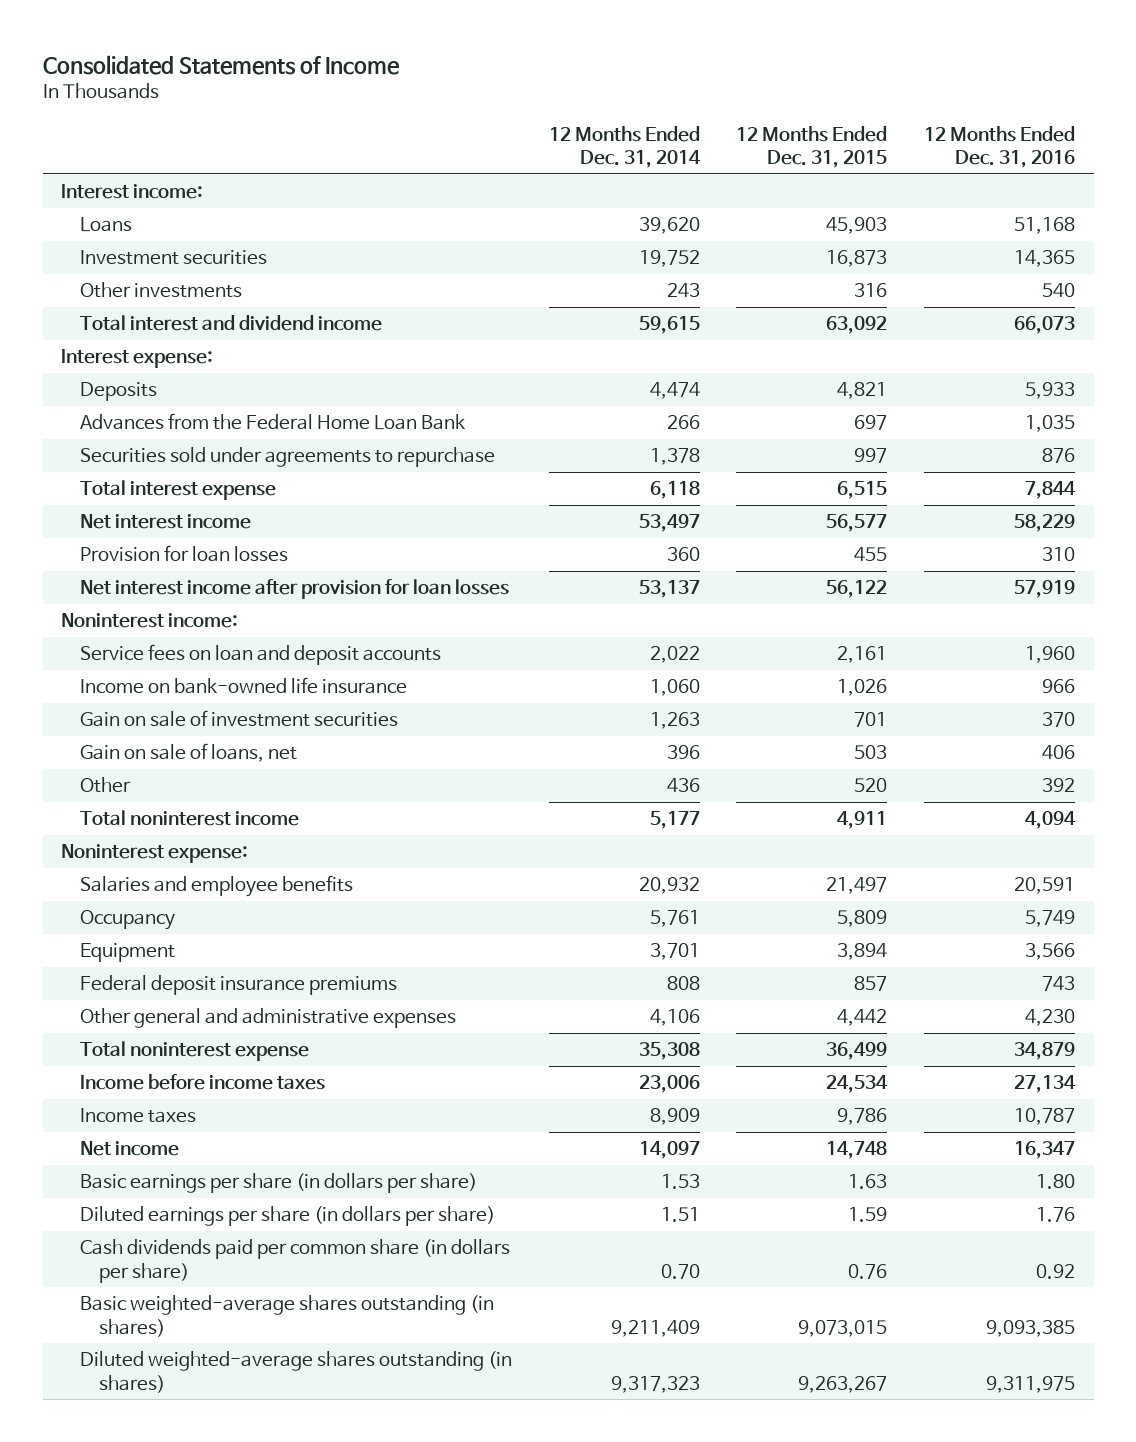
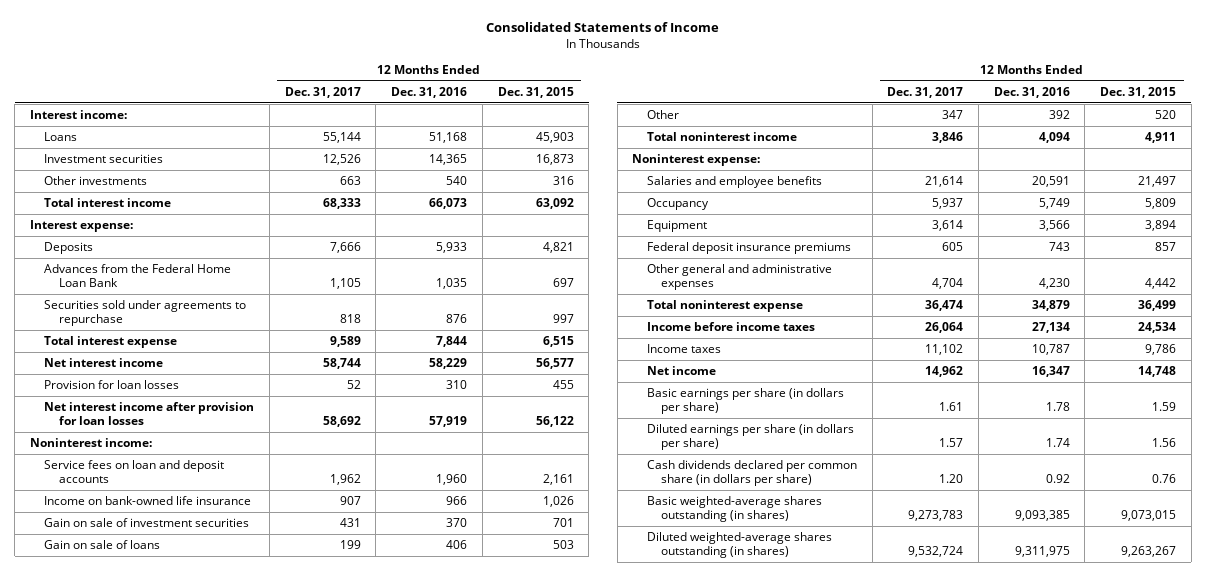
[548,126,701,169] 12 Months Ended Dec. 31, 2014 -> none
none -> [284,86,361,98] Dec. 31, 2017
[79,315,382,332] Total interest and dividend income -> [44,197,172,207] Total interest income
[79,743,297,763] Gain on sale of loans, net -> [44,539,161,549] Gain on sale of loans
[848,1174,888,1190] 1.63 -> [1151,402,1176,412] 1.59
[1036,1174,1076,1190] 1.80 -> [1045,402,1070,412] 1.78
[848,1207,888,1223] 1.59 -> [1151,438,1176,448] 1.56
[1036,1207,1076,1223] 1.76 -> [1045,438,1070,448] 1.74
[79,1239,510,1283] Cash dividends paid per common share (in dollars per share) -> [646,459,857,487] Cash dividends declared per common share (in dollars per share)

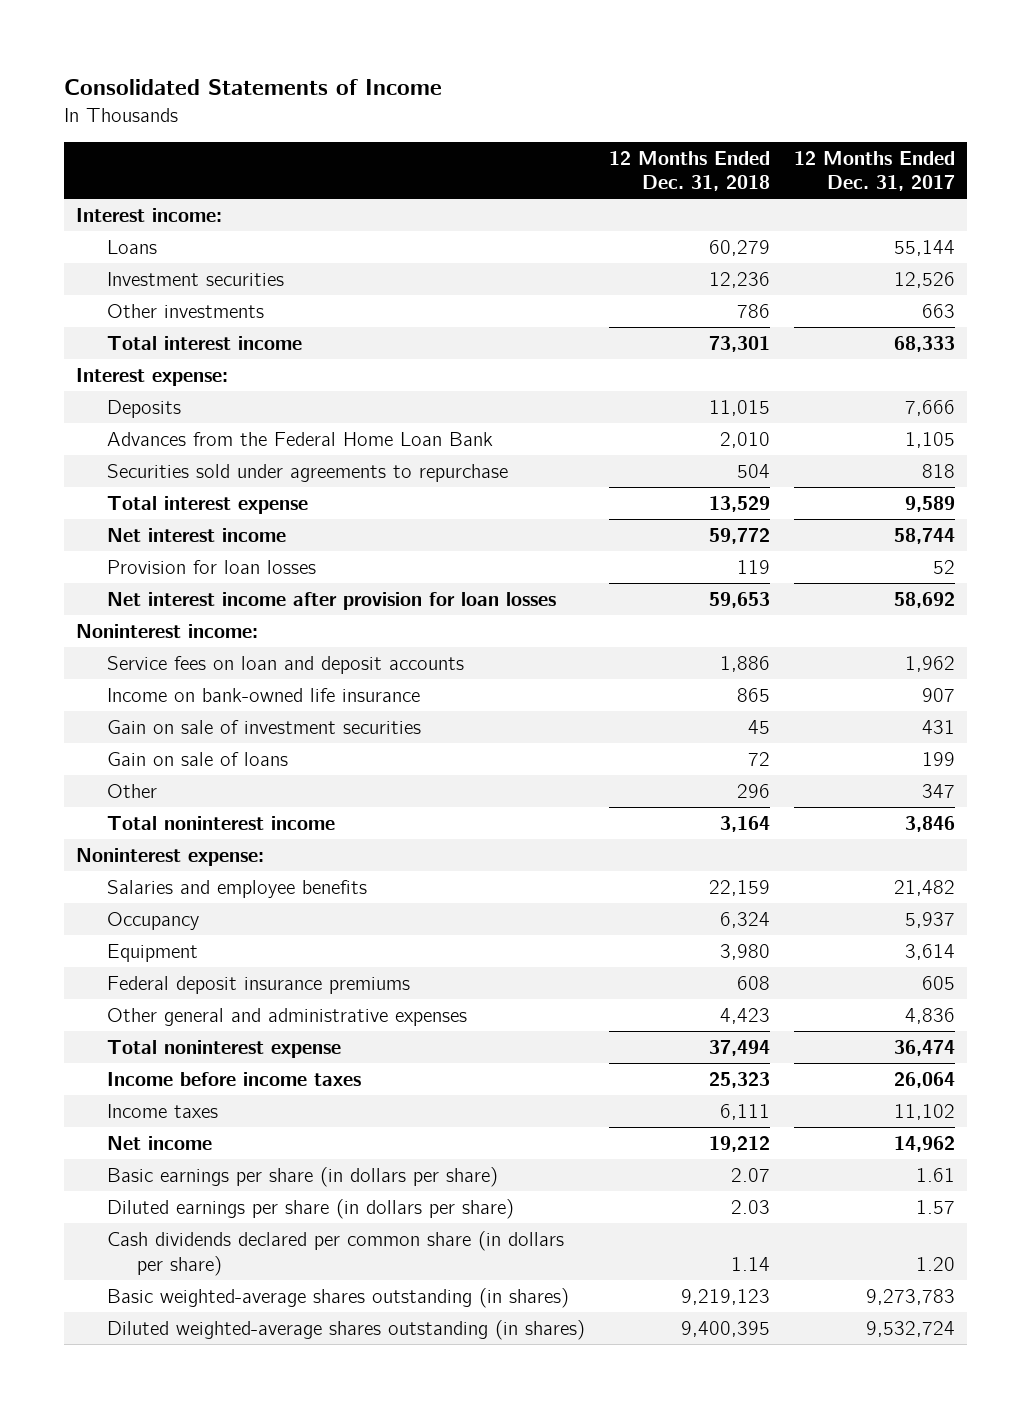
[391,86,468,98] Dec. 31, 2016 -> none
[497,86,574,98] Dec. 31, 2015 -> none
none -> [608,150,770,192] 12 Months Ended Dec. 31, 2018
[925,175,964,187] 21,614 -> [893,880,955,897] 21,482
[932,278,964,290] 4,704 -> [904,1008,955,1025] 4,836

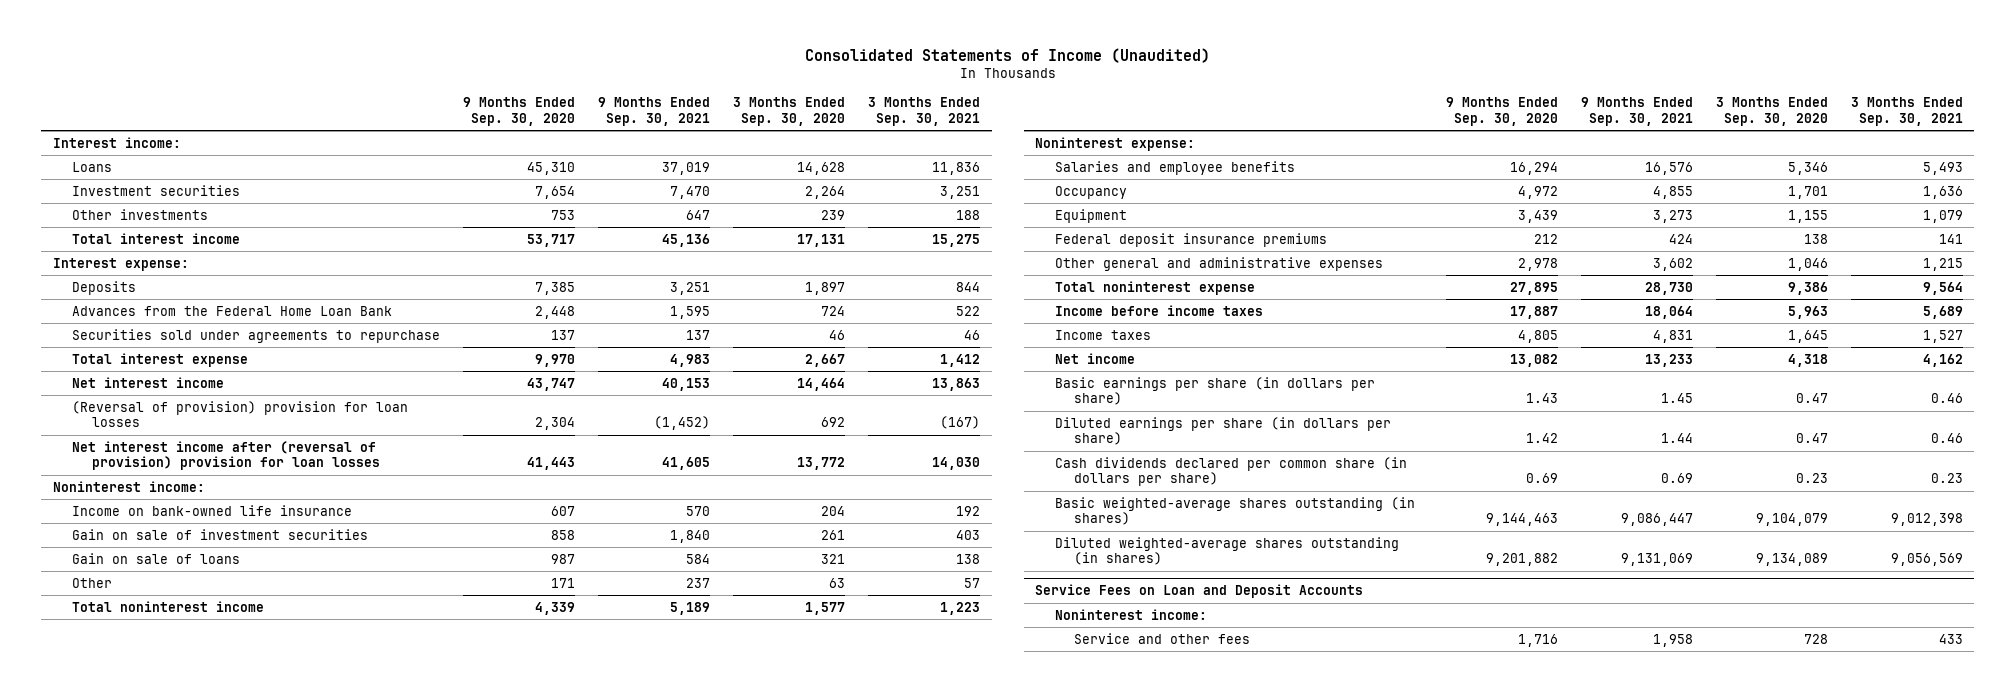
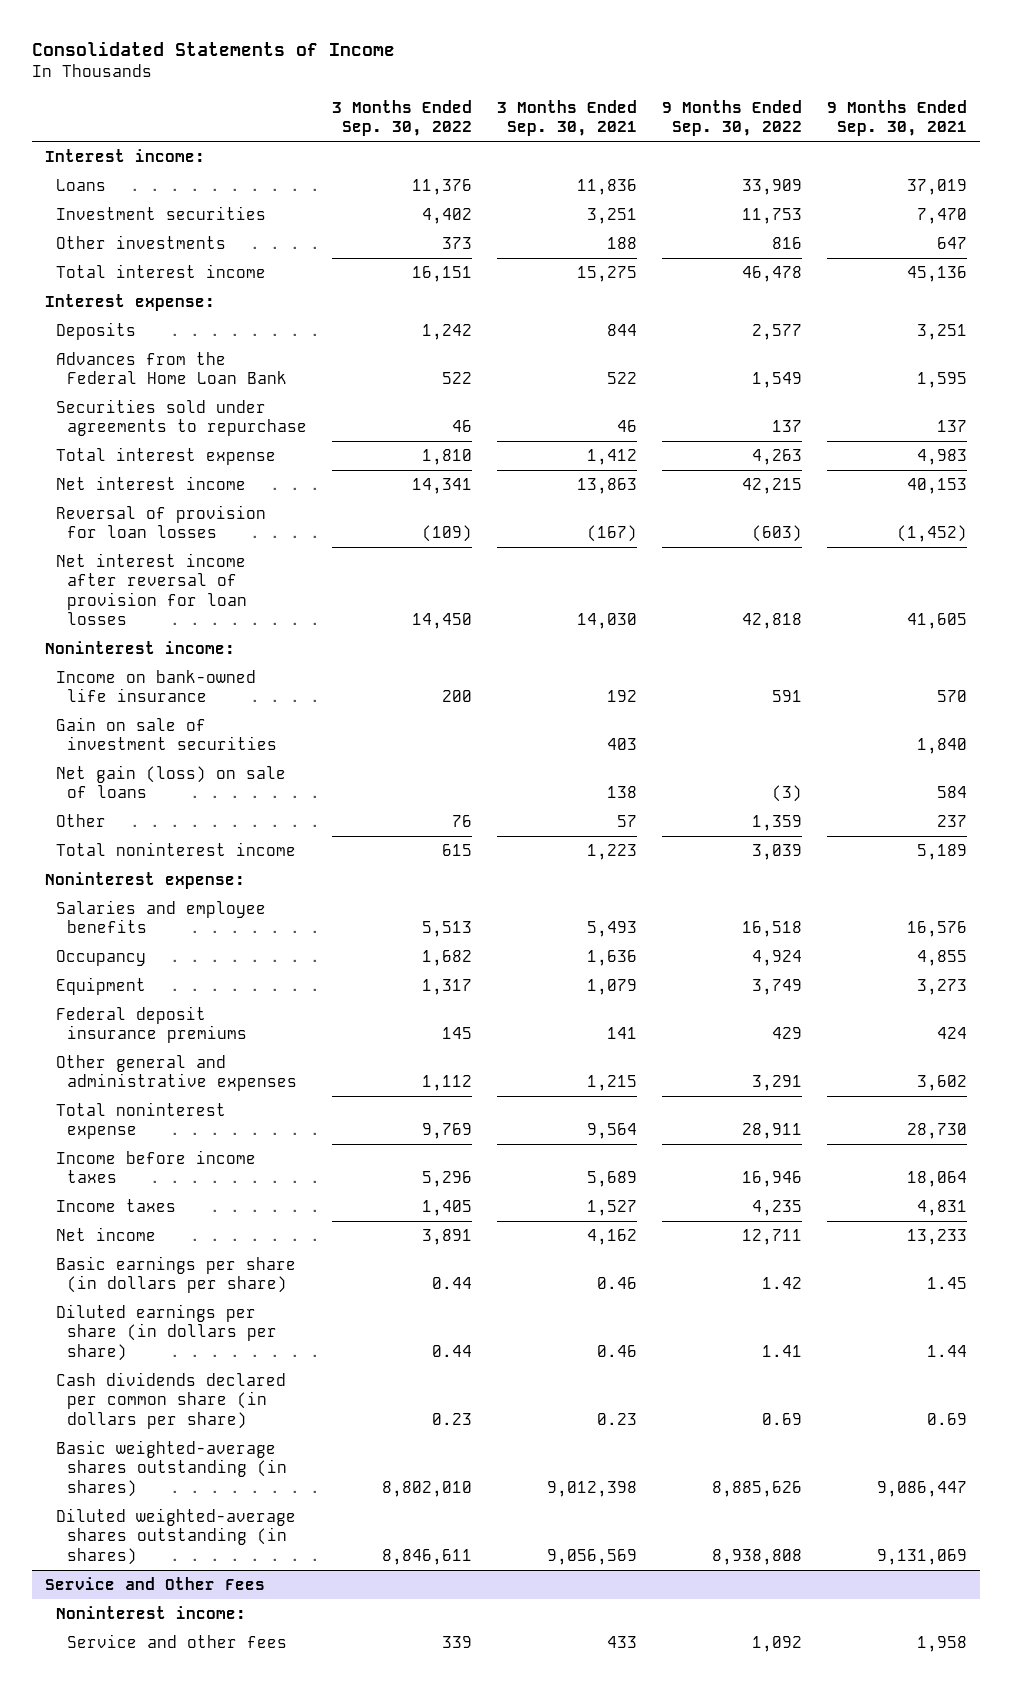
[804,47,1210,63] Consolidated Statements of Income (Unaudited) -> [32,41,396,57] Consolidated Statements of Income
[463,97,576,126] 9 Months Ended Sep. 30, 2020 -> none
[733,97,846,126] 3 Months Ended Sep. 30, 2020 -> none
none -> [332,99,473,137] 3 Months Ended Sep. 30, 2022
none -> [662,99,803,137] 9 Months Ended Sep. 30, 2022
[72,400,409,428] (Reversal of provision) provision for loan losses -> [55,504,266,539] Reversal of provision for loan losses
[72,440,380,471] Net interest income after (reversal of provision) provision for loan losses -> [55,552,248,626] Net interest income after reversal of provision for loan losses
[72,552,241,564] Gain on sale of loans -> [55,764,286,799] Net gain (loss) on sale of loans
[1035,584,1364,599] Service Fees on Loan and Deposit Accounts -> [44,1576,265,1590] Service and Other Fees

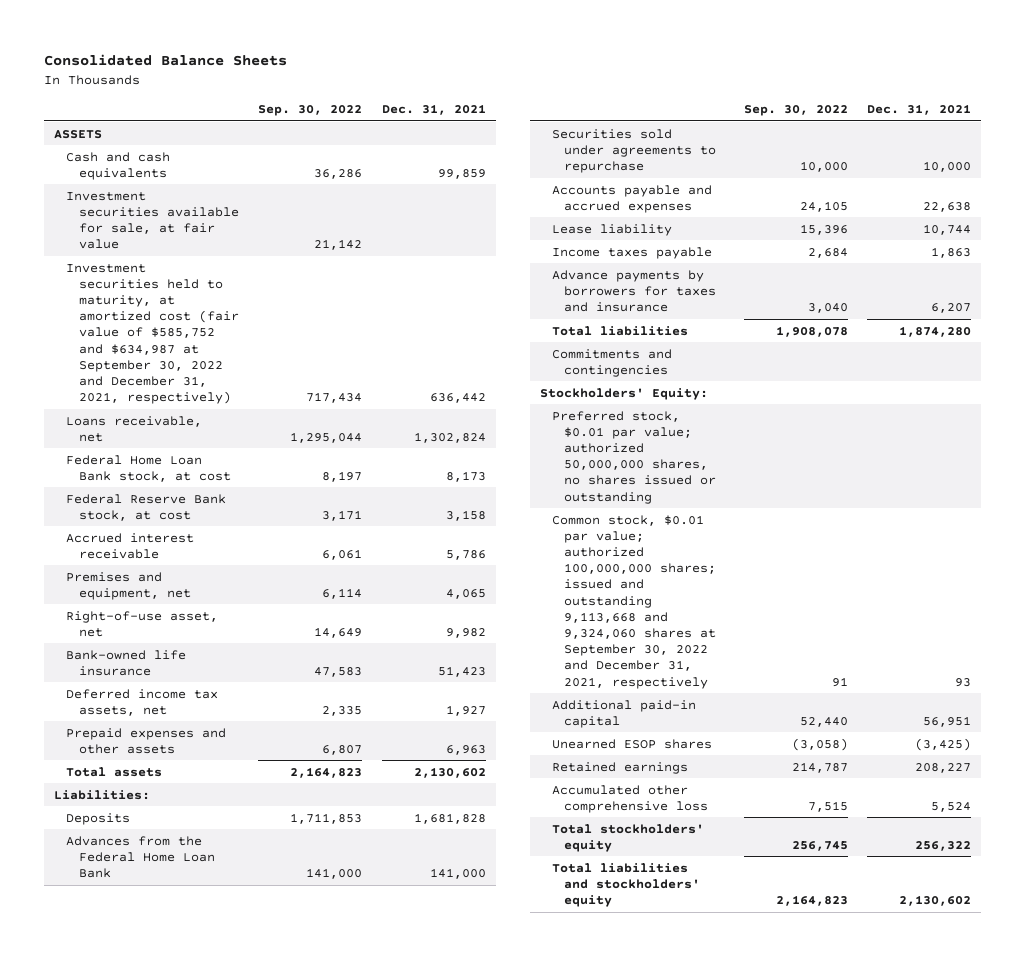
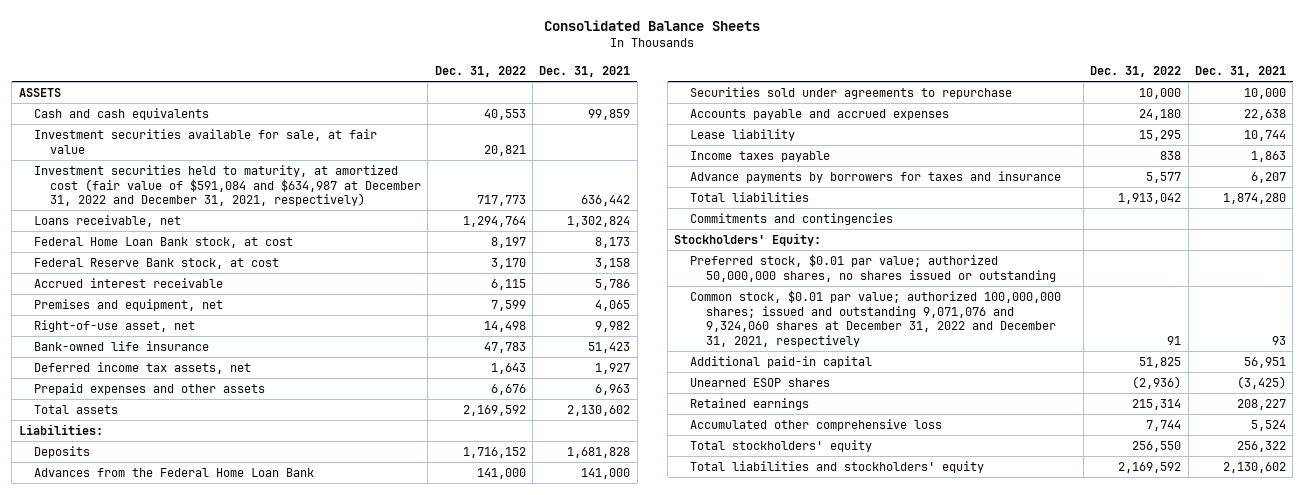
[258,105,363,117] Sep. 30, 2022 -> none
none -> [434,65,526,77] Dec. 31, 2022
[66,263,239,405] Investment securities held to maturity, at amortized cost (fair value of $585,752 and $634,987 at September 30, 2022 and December 31, 2021, respectively) -> [34,165,422,207] Investment securities held to maturity, at amortized cost (fair value of $591,084 and $634,987 at December 31, 2022 and December 31, 2021, respectively)
[551,514,717,689] Common stock, $0.01 par value; authorized 100,000,000 shares; issued and outstanding 9,113,668 and 9,324,060 shares at September 30, 2022 and December 31, 2021, respectively -> [690,290,1062,347] Common stock, $0.01 par value; authorized 100,000,000 shares; issued and outstanding 9,071,076 and 9,324,060 shares at December 31, 2022 and December 31, 2021, respectively

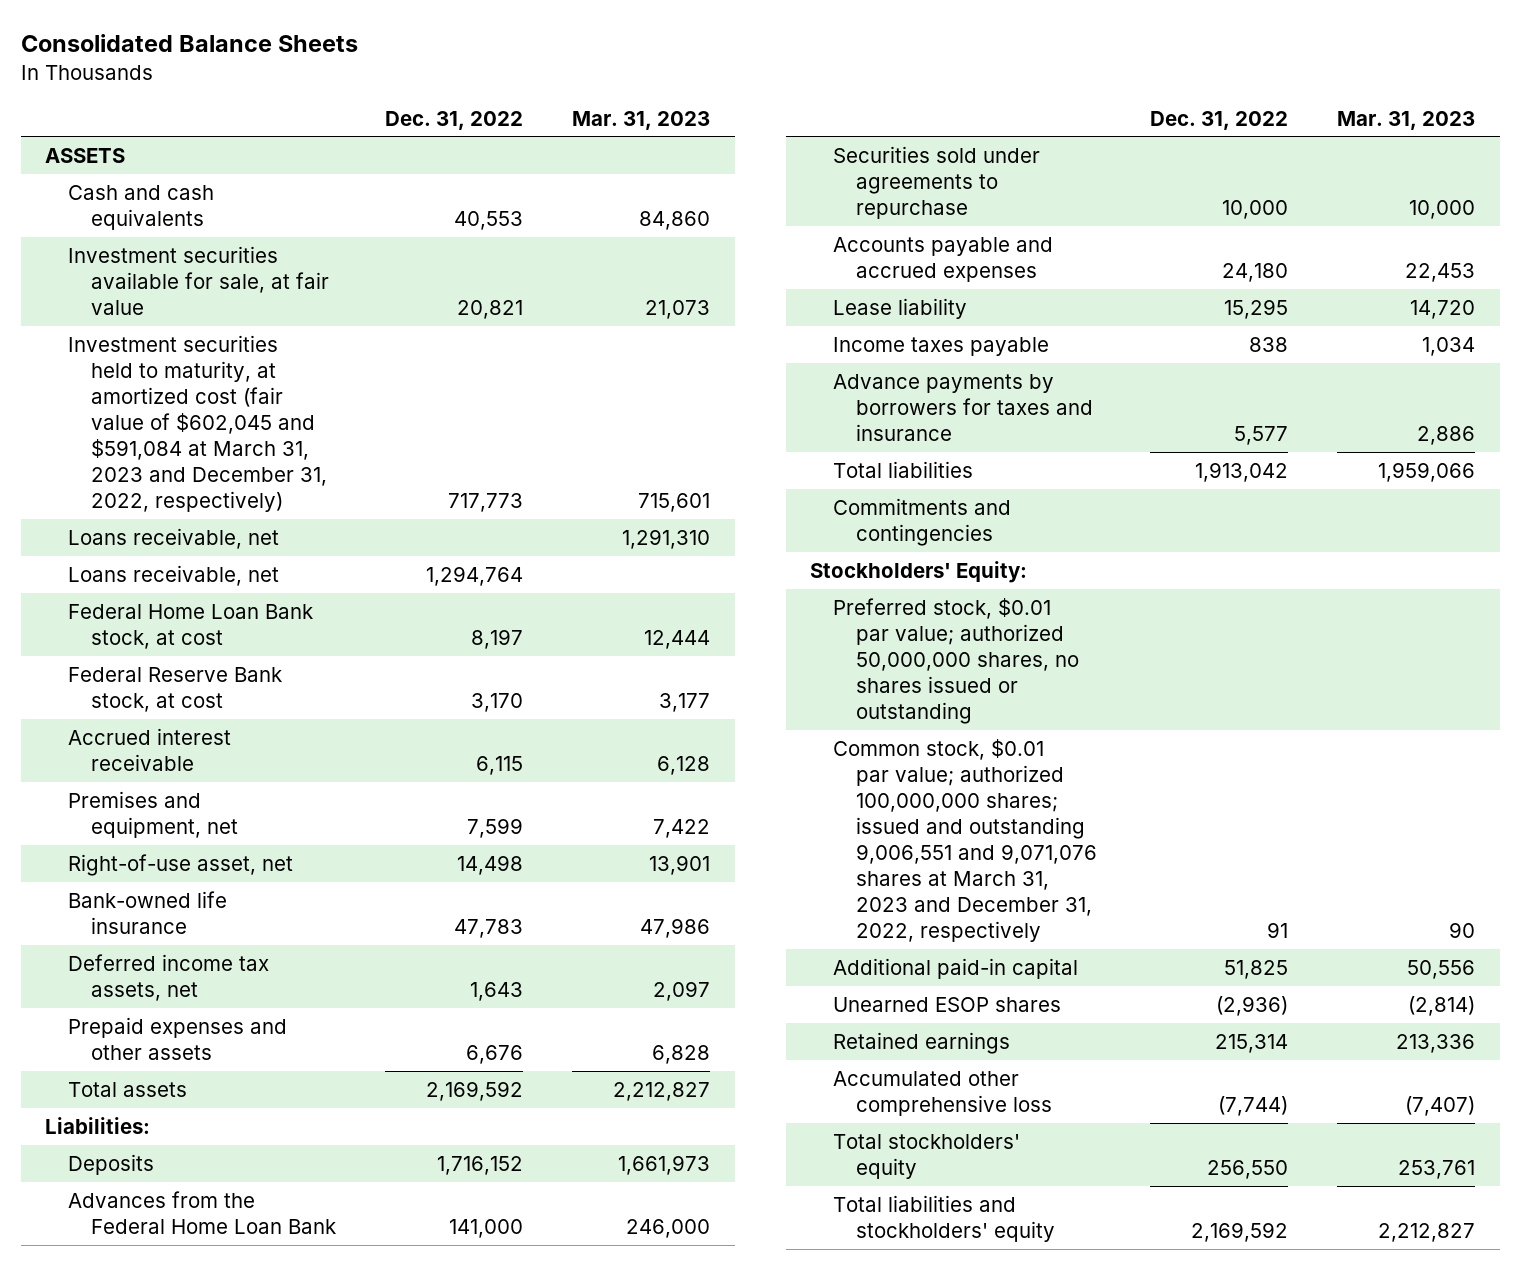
[539,65,631,77] Dec. 31, 2021 -> none
none -> [572,110,711,130] Mar. 31, 2023
[34,165,422,207] Investment securities held to maturity, at amortized cost (fair value of $591,084 and $634,987 at December 31, 2022 and December 31, 2021, respectively) -> [68,334,327,512] Investment securities held to maturity, at amortized cost (fair value of $602,045 and $591,084 at March 31, 2023 and December 31, 2022, respectively)
none -> [68,527,280,549] Loans receivable, net
[690,290,1062,347] Common stock, $0.01 par value; authorized 100,000,000 shares; issued and outstanding 9,071,076 and 9,324,060 shares at December 31, 2022 and December 31, 2021, respectively -> [833,738,1097,942] Common stock, $0.01 par value; authorized 100,000,000 shares; issued and outstanding 9,006,551 and 9,071,076 shares at March 31, 2023 and December 31, 2022, respectively
[1146,420,1182,432] 7,744 -> [1218,1095,1289,1116] (7,744)

